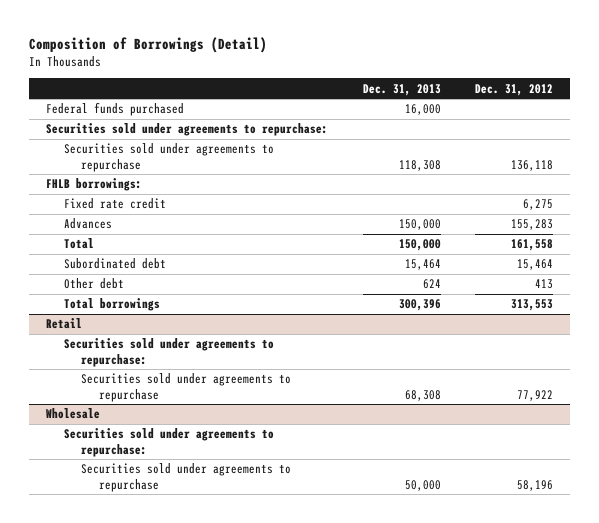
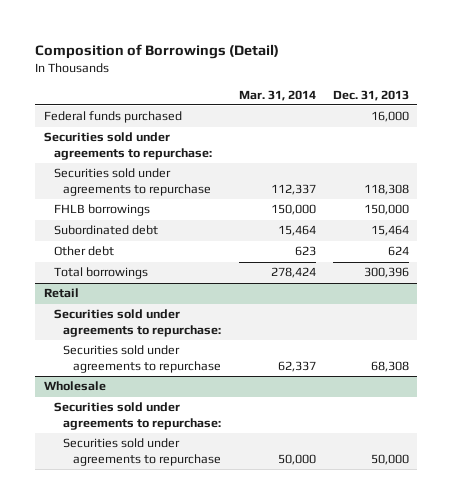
[475,83,554,96] Dec. 31, 2012 -> none
none -> [238,89,316,101] Mar. 31, 2014
[46,178,143,192] FHLB borrowings: -> none
[63,198,166,210] Fixed rate credit -> none
[63,218,112,230] Advances -> none
[63,238,94,250] Total -> [53,204,150,217] FHLB borrowings

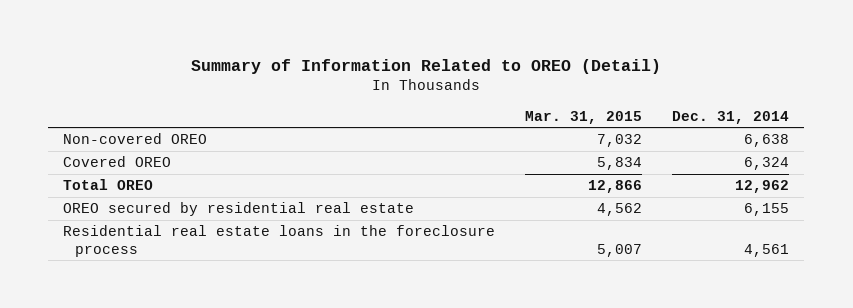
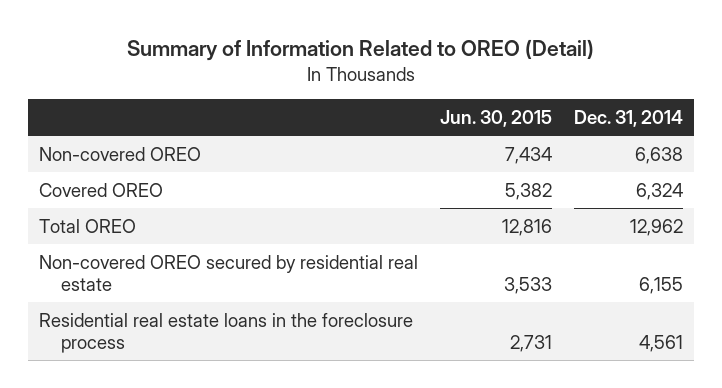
[525,110,643,124] Mar. 31, 2015 -> none
none -> [439,110,552,128] Jun. 30, 2015
[63,202,415,217] OREO secured by residential real estate -> [38,254,418,291] Non-covered OREO secured by residential real estate

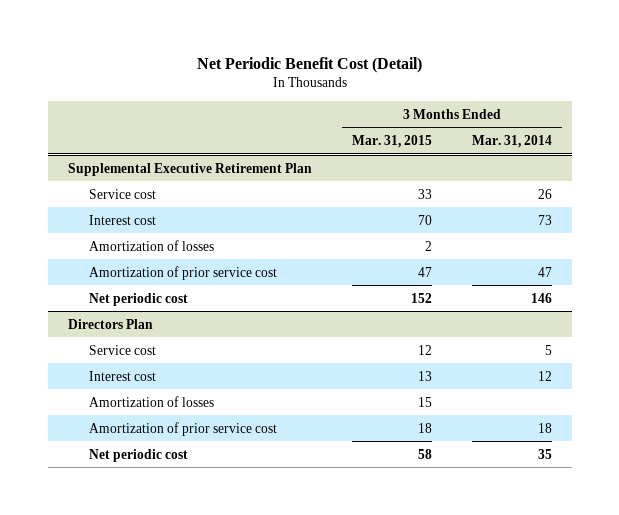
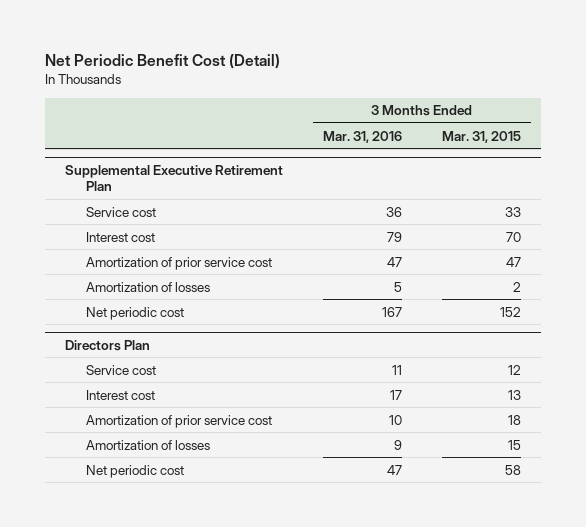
[471,135,552,149] Mar. 31, 2014 -> none
none -> [322,130,402,143] Mar. 31, 2016
[89,239,215,251] Amortization of losses -> [85,281,210,292] Amortization of losses
[89,395,215,407] Amortization of losses -> [85,439,210,450] Amortization of losses

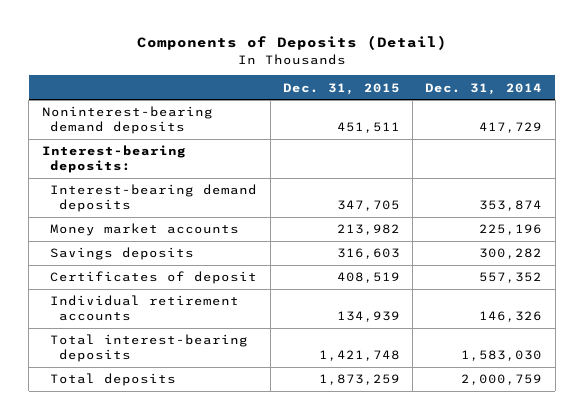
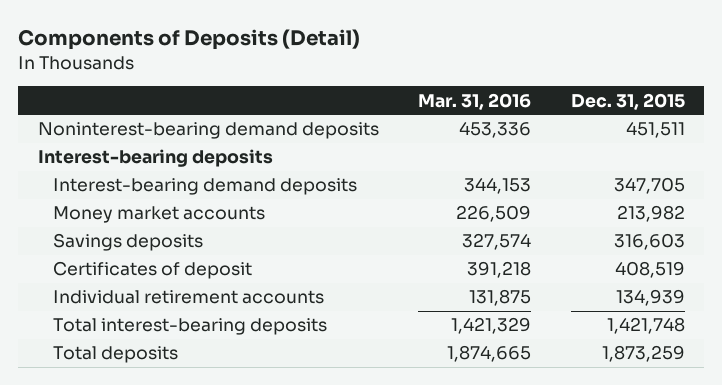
[425,82,543,95] Dec. 31, 2014 -> none
none -> [418,92,532,110] Mar. 31, 2016
[41,145,186,174] Interest-bearing deposits: -> [37,149,273,168] Interest-bearing deposits

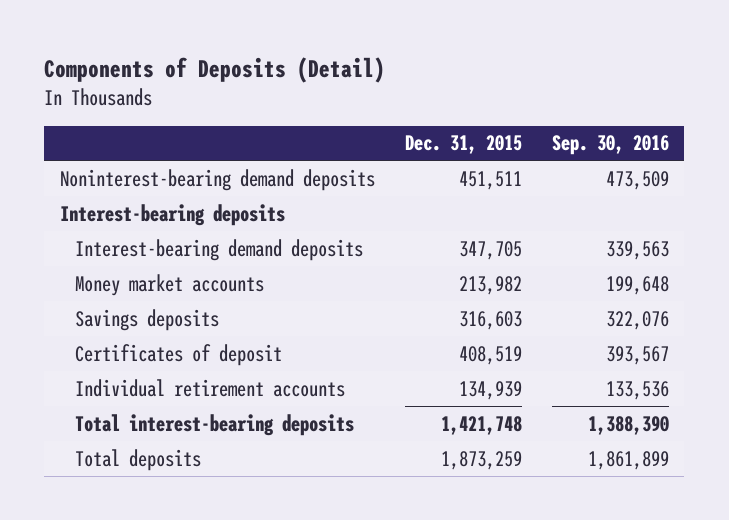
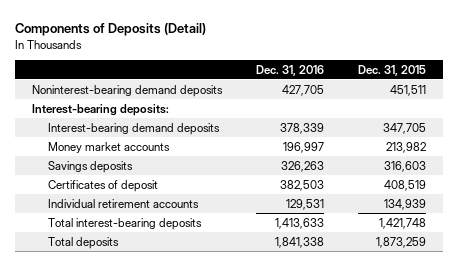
[552,135,670,156] Sep. 30, 2016 -> none
none -> [256,64,325,76] Dec. 31, 2016
[59,203,285,226] Interest-bearing deposits -> [32,103,170,116] Interest-bearing deposits:

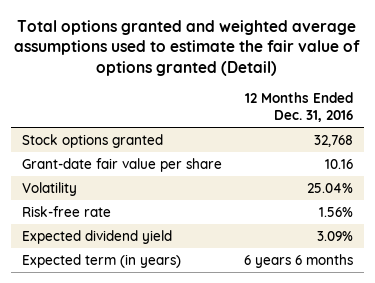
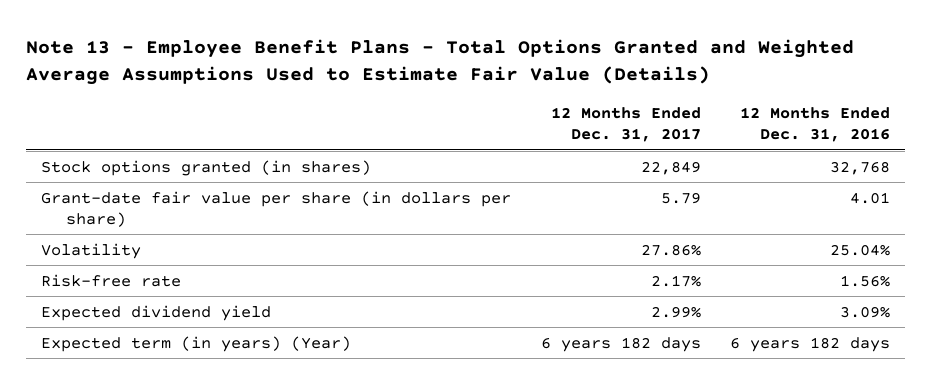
[14,19,361,76] Total options granted and weighted average assumptions used to estimate the fair value of options granted (Detail) -> [26,39,855,85] Note 13 - Employee Benefit Plans - Total Options Granted and Weighted Average Assumptions Used to Estimate Fair Value (Details)
none -> [550,106,701,142] 12 Months Ended Dec. 31, 2017
[21,133,163,148] Stock options granted -> [41,159,372,176] Stock options granted (in shares)
[21,157,222,172] Grant-date fair value per share -> [41,190,512,227] Grant-date fair value per share (in dollars per share)
[324,158,353,169] 10.16 -> [850,191,891,204] 4.01
[21,253,181,268] Expected term (in years) -> [41,335,352,352] Expected term (in years) (Year)
[243,253,353,268] 6 years 6 months -> [730,336,891,352] 6 years 182 days

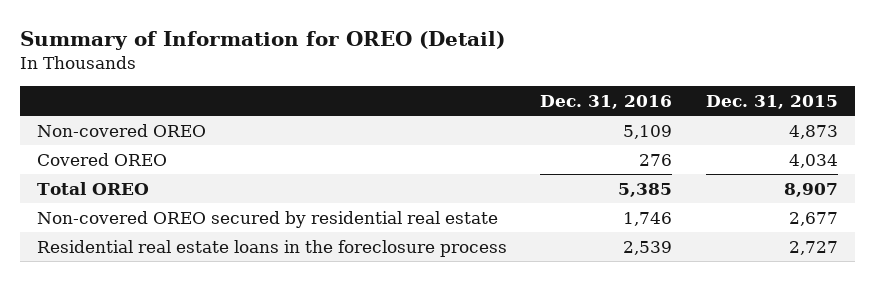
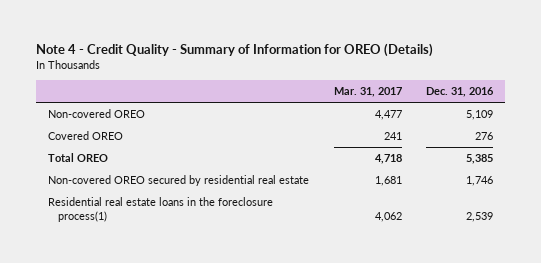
[19,31,505,51] Summary of Information for OREO (Detail) -> [36,42,434,57] Note 4 - Credit Quality - Summary of Information for OREO (Details)
[706,94,839,109] Dec. 31, 2015 -> none
none -> [333,87,402,98] Mar. 31, 2017
[36,239,507,257] Residential real estate loans in the foreclosure process -> [48,197,274,223] Residential real estate loans in the foreclosure process(1)

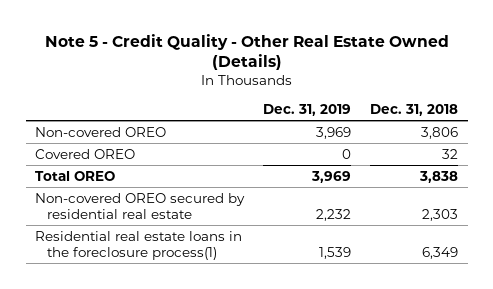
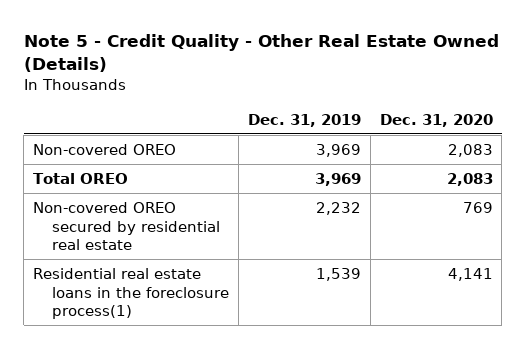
[370,104,459,117] Dec. 31, 2018 -> none
none -> [379,113,493,127] Dec. 31, 2020
[35,148,136,159] Covered OREO -> none

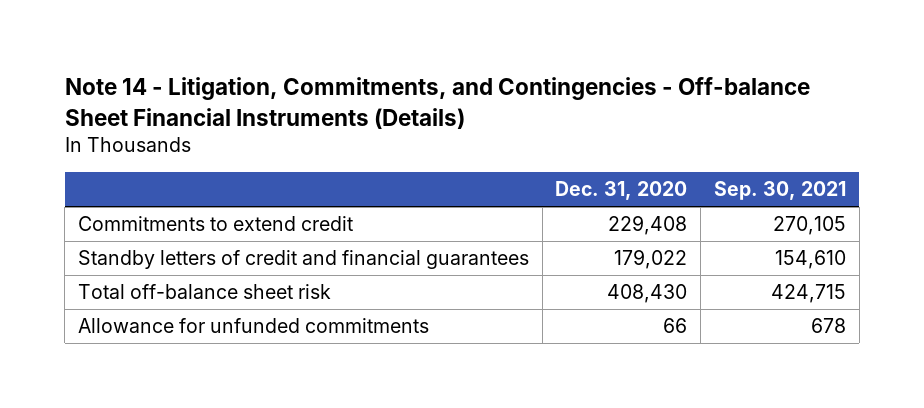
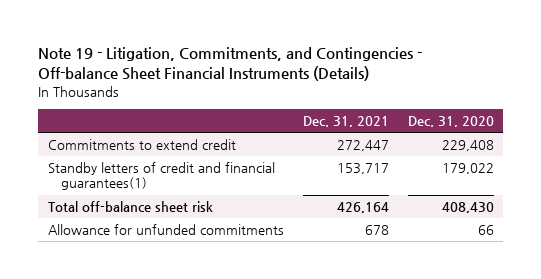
[64,77,810,129] Note 14 - Litigation, Commitments, and Contingencies - Off-balance Sheet Financial Instruments (Details) -> [38,47,423,82] Note 19 - Litigation, Commitments, and Contingencies - Off-balance Sheet Financial Instruments (Details)
[713,181,846,201] Sep. 30, 2021 -> none
none -> [302,116,389,128] Dec. 31, 2021
[77,250,529,270] Standby letters of credit and financial guarantees -> [47,162,275,191] Standby letters of credit and financial guarantees(1)

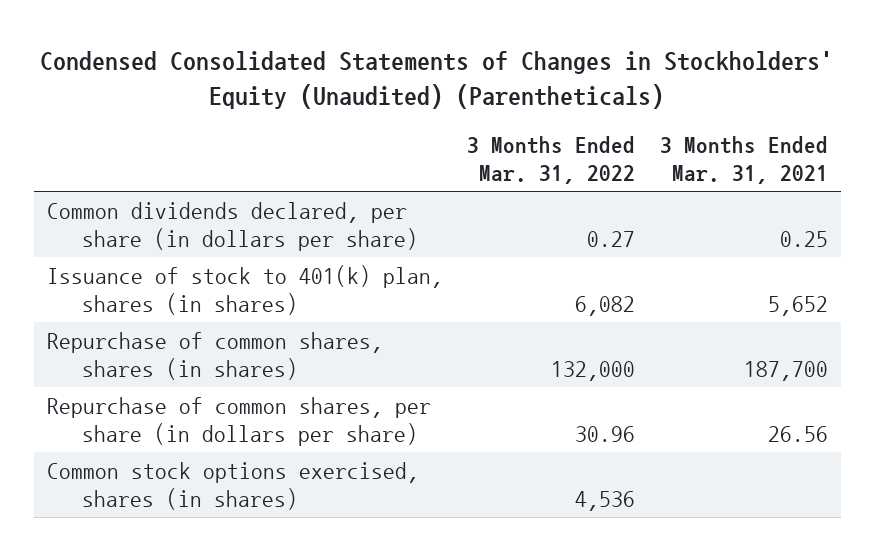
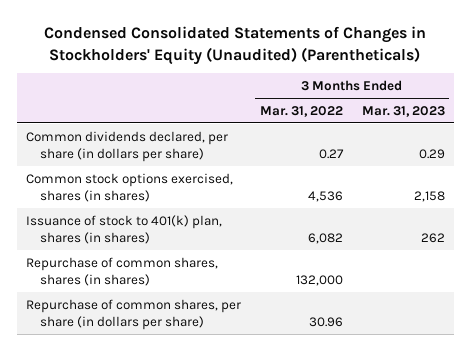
[660,135,829,184] 3 Months Ended Mar. 31, 2021 -> none
none -> [361,105,445,117] Mar. 31, 2023
[46,461,419,511] Common stock options exercised, shares (in shares) -> [26,172,234,202] Common stock options exercised, shares (in shares)

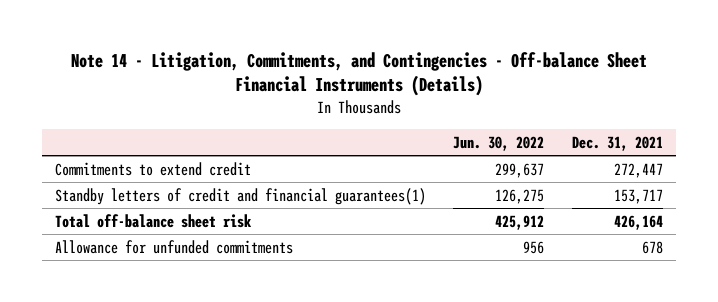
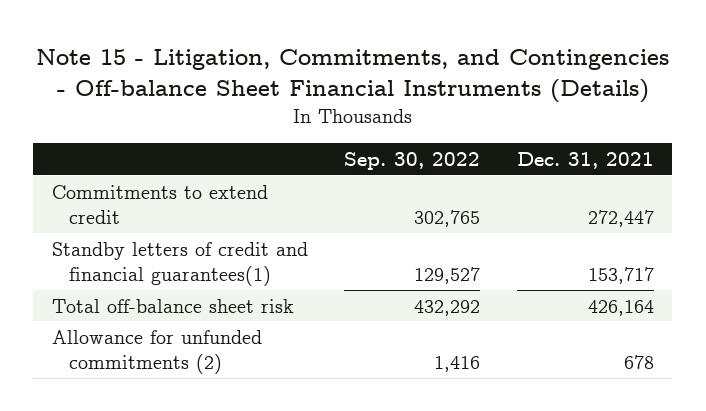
[70,51,647,97] Note 14 - Litigation, Commitments, and Contingencies - Off-balance Sheet Financial Instruments (Details) -> [35,48,669,104] Note 15 - Litigation, Commitments, and Contingencies - Off-balance Sheet Financial Instruments (Details)
[453,135,545,151] Jun. 30, 2022 -> none
none -> [344,152,481,171] Sep. 30, 2022
[55,239,294,254] Allowance for unfunded commitments -> [51,329,262,375] Allowance for unfunded commitments (2)

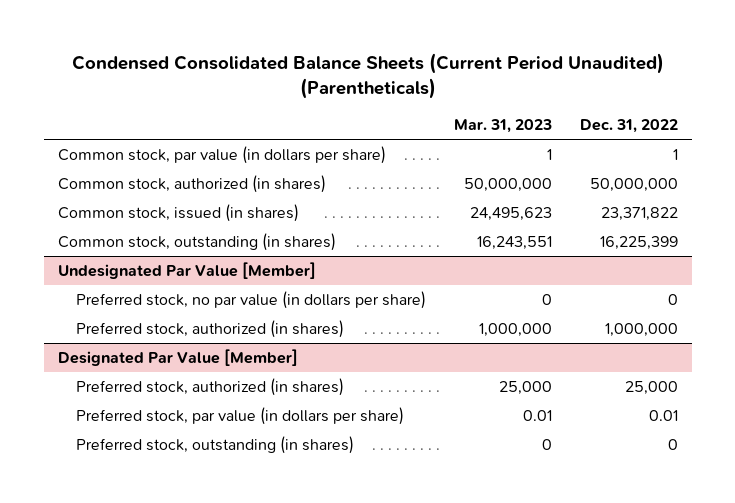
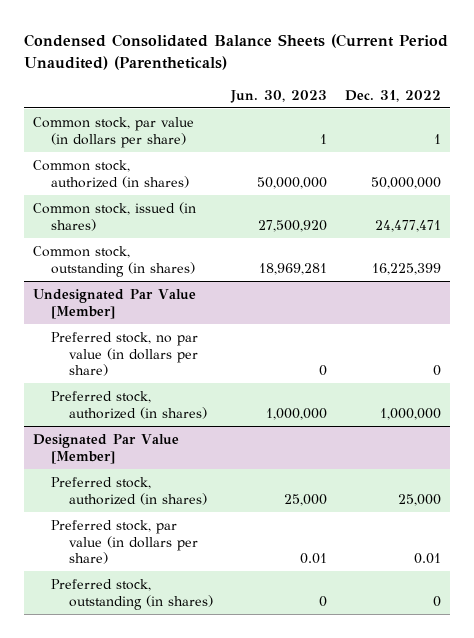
[454,119,553,134] Mar. 31, 2023 -> none
none -> [230,89,328,103] Jun. 30, 2023
[600,207,678,222] 23,371,822 -> [375,219,442,232] 24,477,471

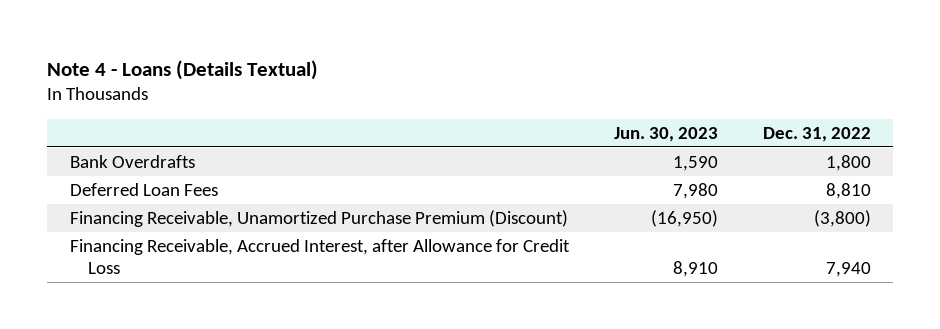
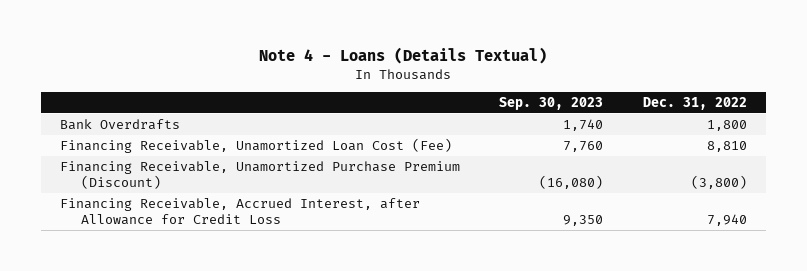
[613,126,718,142] Jun. 30, 2023 -> none
none -> [499,97,604,111] Sep. 30, 2023
[69,182,218,196] Deferred Loan Fees -> [60,137,453,153] Financing Receivable, Unamortized Loan Cost (Fee)

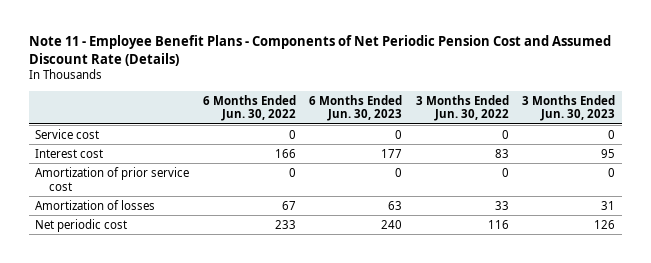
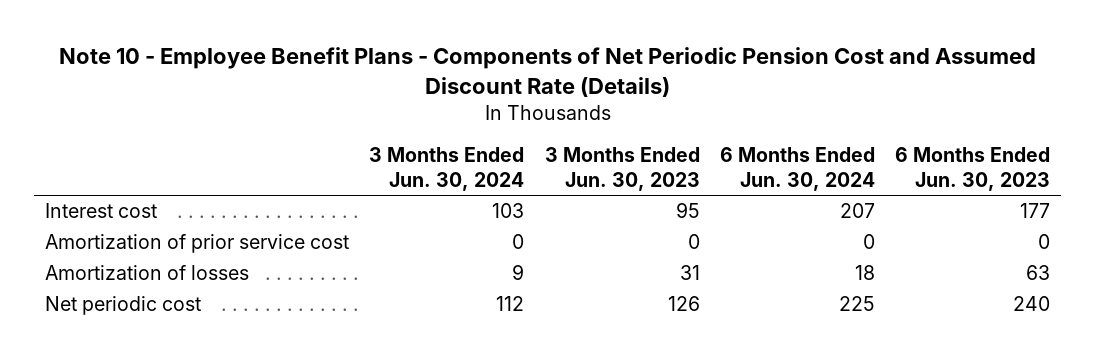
[28,35,611,67] Note 11 - Employee Benefit Plans - Components of Net Periodic Pension Cost and Assumed Discount Rate (Details) -> [58,47,1036,98] Note 10 - Employee Benefit Plans - Components of Net Periodic Pension Cost and Assumed Discount Rate (Details)
[202,94,296,122] 6 Months Ended Jun. 30, 2022 -> none
[415,94,509,122] 3 Months Ended Jun. 30, 2022 -> none
none -> [369,147,525,192] 3 Months Ended Jun. 30, 2024
none -> [719,147,875,192] 6 Months Ended Jun. 30, 2024
[35,128,100,139] Service cost -> none

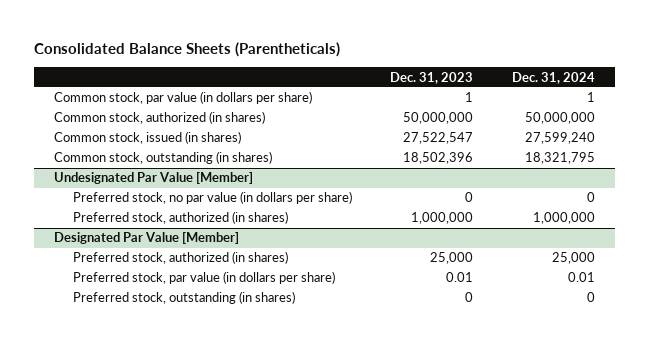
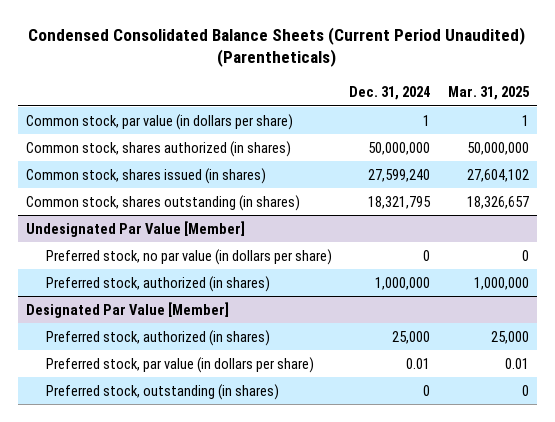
[34,42,341,58] Consolidated Balance Sheets (Parentheticals) -> [28,26,526,68] Condensed Consolidated Balance Sheets (Current Period Unaudited) (Parentheticals)
[390,71,474,84] Dec. 31, 2023 -> none
none -> [447,86,530,101] Mar. 31, 2025
[53,111,265,125] Common stock, authorized (in shares) -> [26,140,292,157] Common stock, shares authorized (in shares)
[53,131,241,145] Common stock, issued (in shares) -> [26,167,267,184] Common stock, shares issued (in shares)
[53,151,272,165] Common stock, outstanding (in shares) -> [26,194,301,211] Common stock, shares outstanding (in shares)

